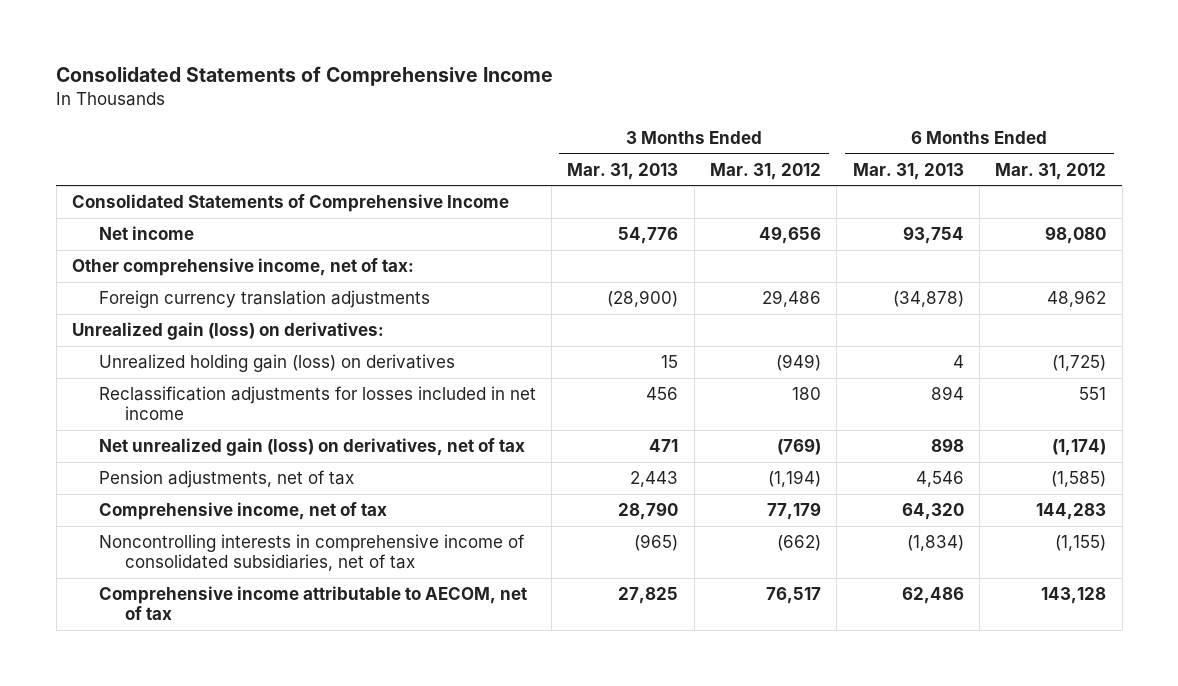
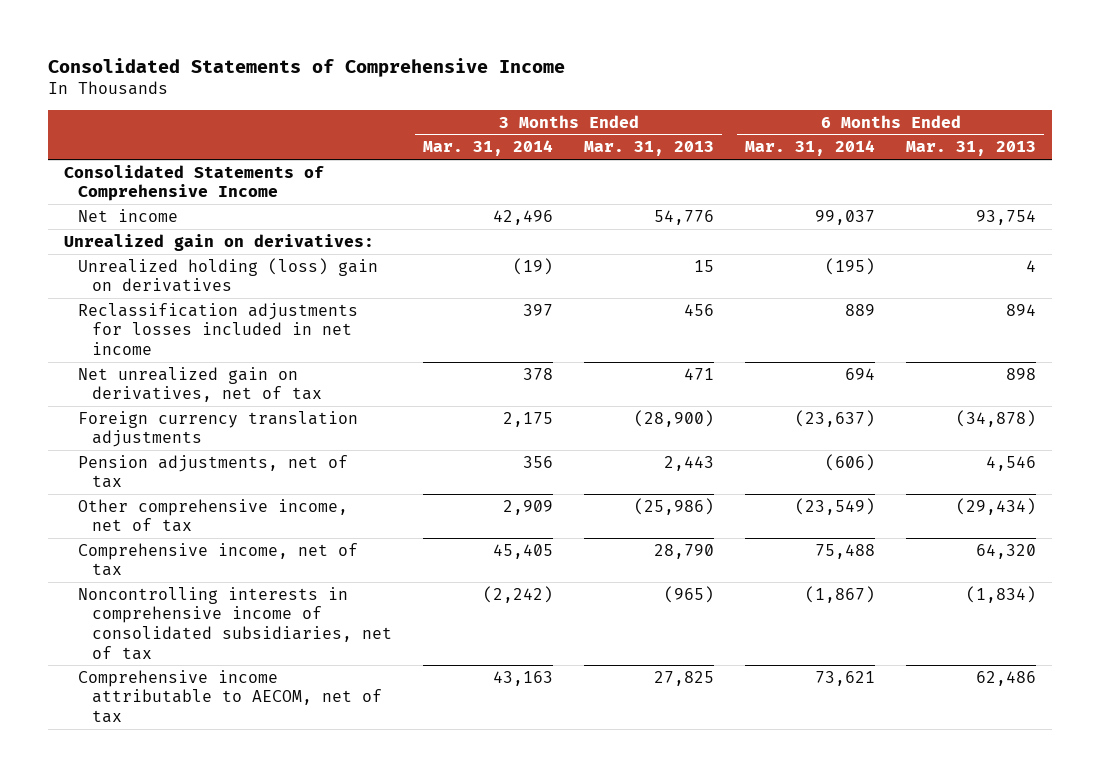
[709,162,821,180] Mar. 31, 2012 -> none
[995,162,1107,180] Mar. 31, 2012 -> none
none -> [423,140,554,157] Mar. 31, 2014
none -> [745,140,876,157] Mar. 31, 2014
[72,257,415,276] Other comprehensive income, net of tax: -> none
[72,321,385,340] Unrealized gain (loss) on derivatives: -> [63,233,374,251] Unrealized gain on derivatives:
[98,353,455,372] Unrealized holding gain (loss) on derivatives -> [77,257,378,293] Unrealized holding (loss) gain on derivatives
[98,437,525,456] Net unrealized gain (loss) on derivatives, net of tax -> [77,366,323,403] Net unrealized gain on derivatives, net of tax
[98,289,430,308] Foreign currency translation adjustments -> [77,410,358,448] Foreign currency translation adjustments
none -> [77,498,348,533] Other comprehensive income, net of tax

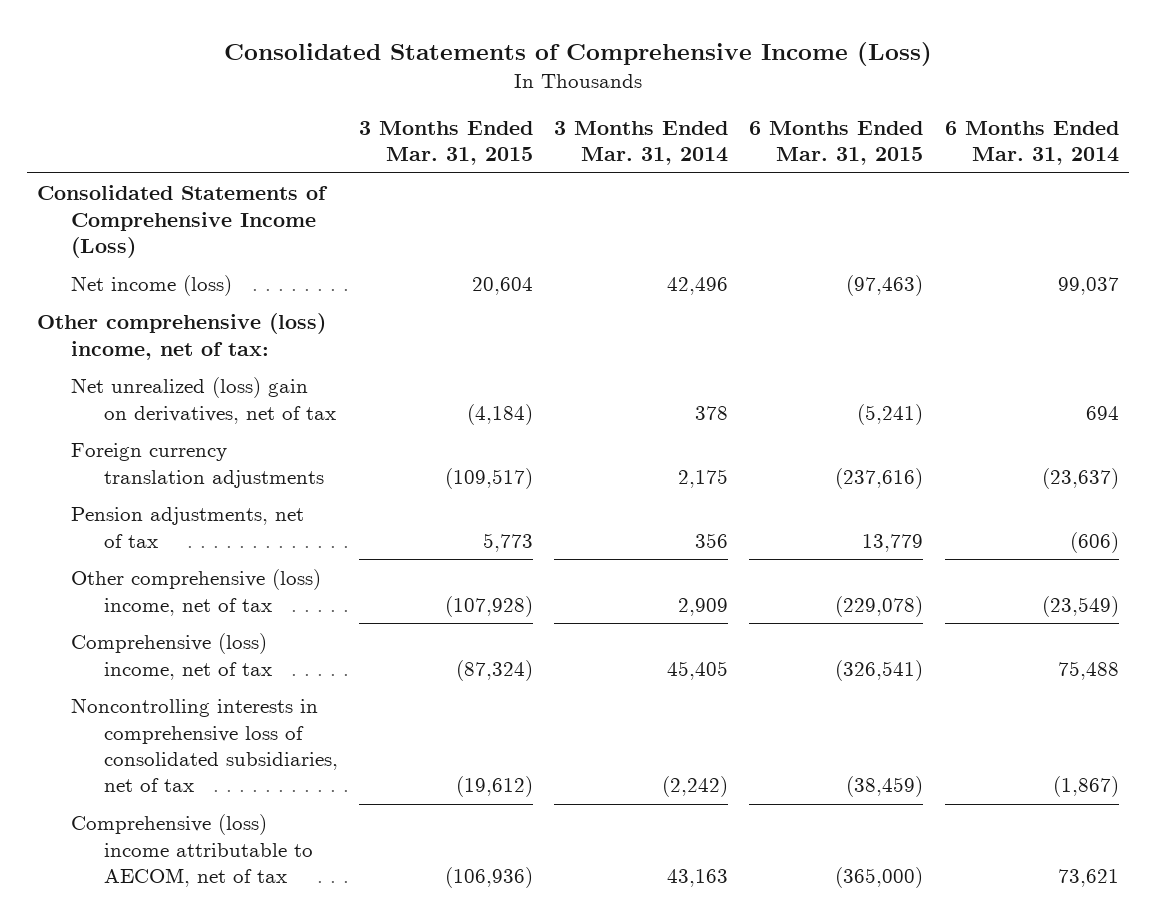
[48,57,566,77] Consolidated Statements of Comprehensive Income -> [224,41,933,66] Consolidated Statements of Comprehensive Income (Loss)
[584,141,715,157] Mar. 31, 2013 -> none
[906,141,1037,157] Mar. 31, 2013 -> none
none -> [359,120,534,166] 3 Months Ended Mar. 31, 2015
none -> [749,120,924,166] 6 Months Ended Mar. 31, 2015
[63,233,374,251] Unrealized gain on derivatives: -> none
[77,257,378,293] Unrealized holding (loss) gain on derivatives -> none
[77,302,358,355] Reclassification adjustments for losses included in net income -> none
[63,164,324,202] Consolidated Statements of Comprehensive Income -> [37,185,329,258] Consolidated Statements of Comprehensive Income (Loss)
[77,208,178,222] Net income -> [70,275,232,297] Net income (loss)
none -> [37,313,327,360] Other comprehensive (loss) income, net of tax:
[77,366,323,403] Net unrealized gain on derivatives, net of tax -> [70,377,337,424] Net unrealized (loss) gain on derivatives, net of tax
[77,498,348,533] Other comprehensive income, net of tax -> [70,569,321,616] Other comprehensive (loss) income, net of tax
[77,542,358,577] Comprehensive income, net of tax -> [70,633,273,680] Comprehensive (loss) income, net of tax
[77,586,393,660] Noncontrolling interests in comprehensive income of consolidated subsidiaries, net of tax -> [70,698,339,793] Noncontrolling interests in comprehensive loss of consolidated subsidiaries, net of tax
[77,669,383,723] Comprehensive income attributable to AECOM, net of tax -> [70,814,314,887] Comprehensive (loss) income attributable to AECOM, net of tax

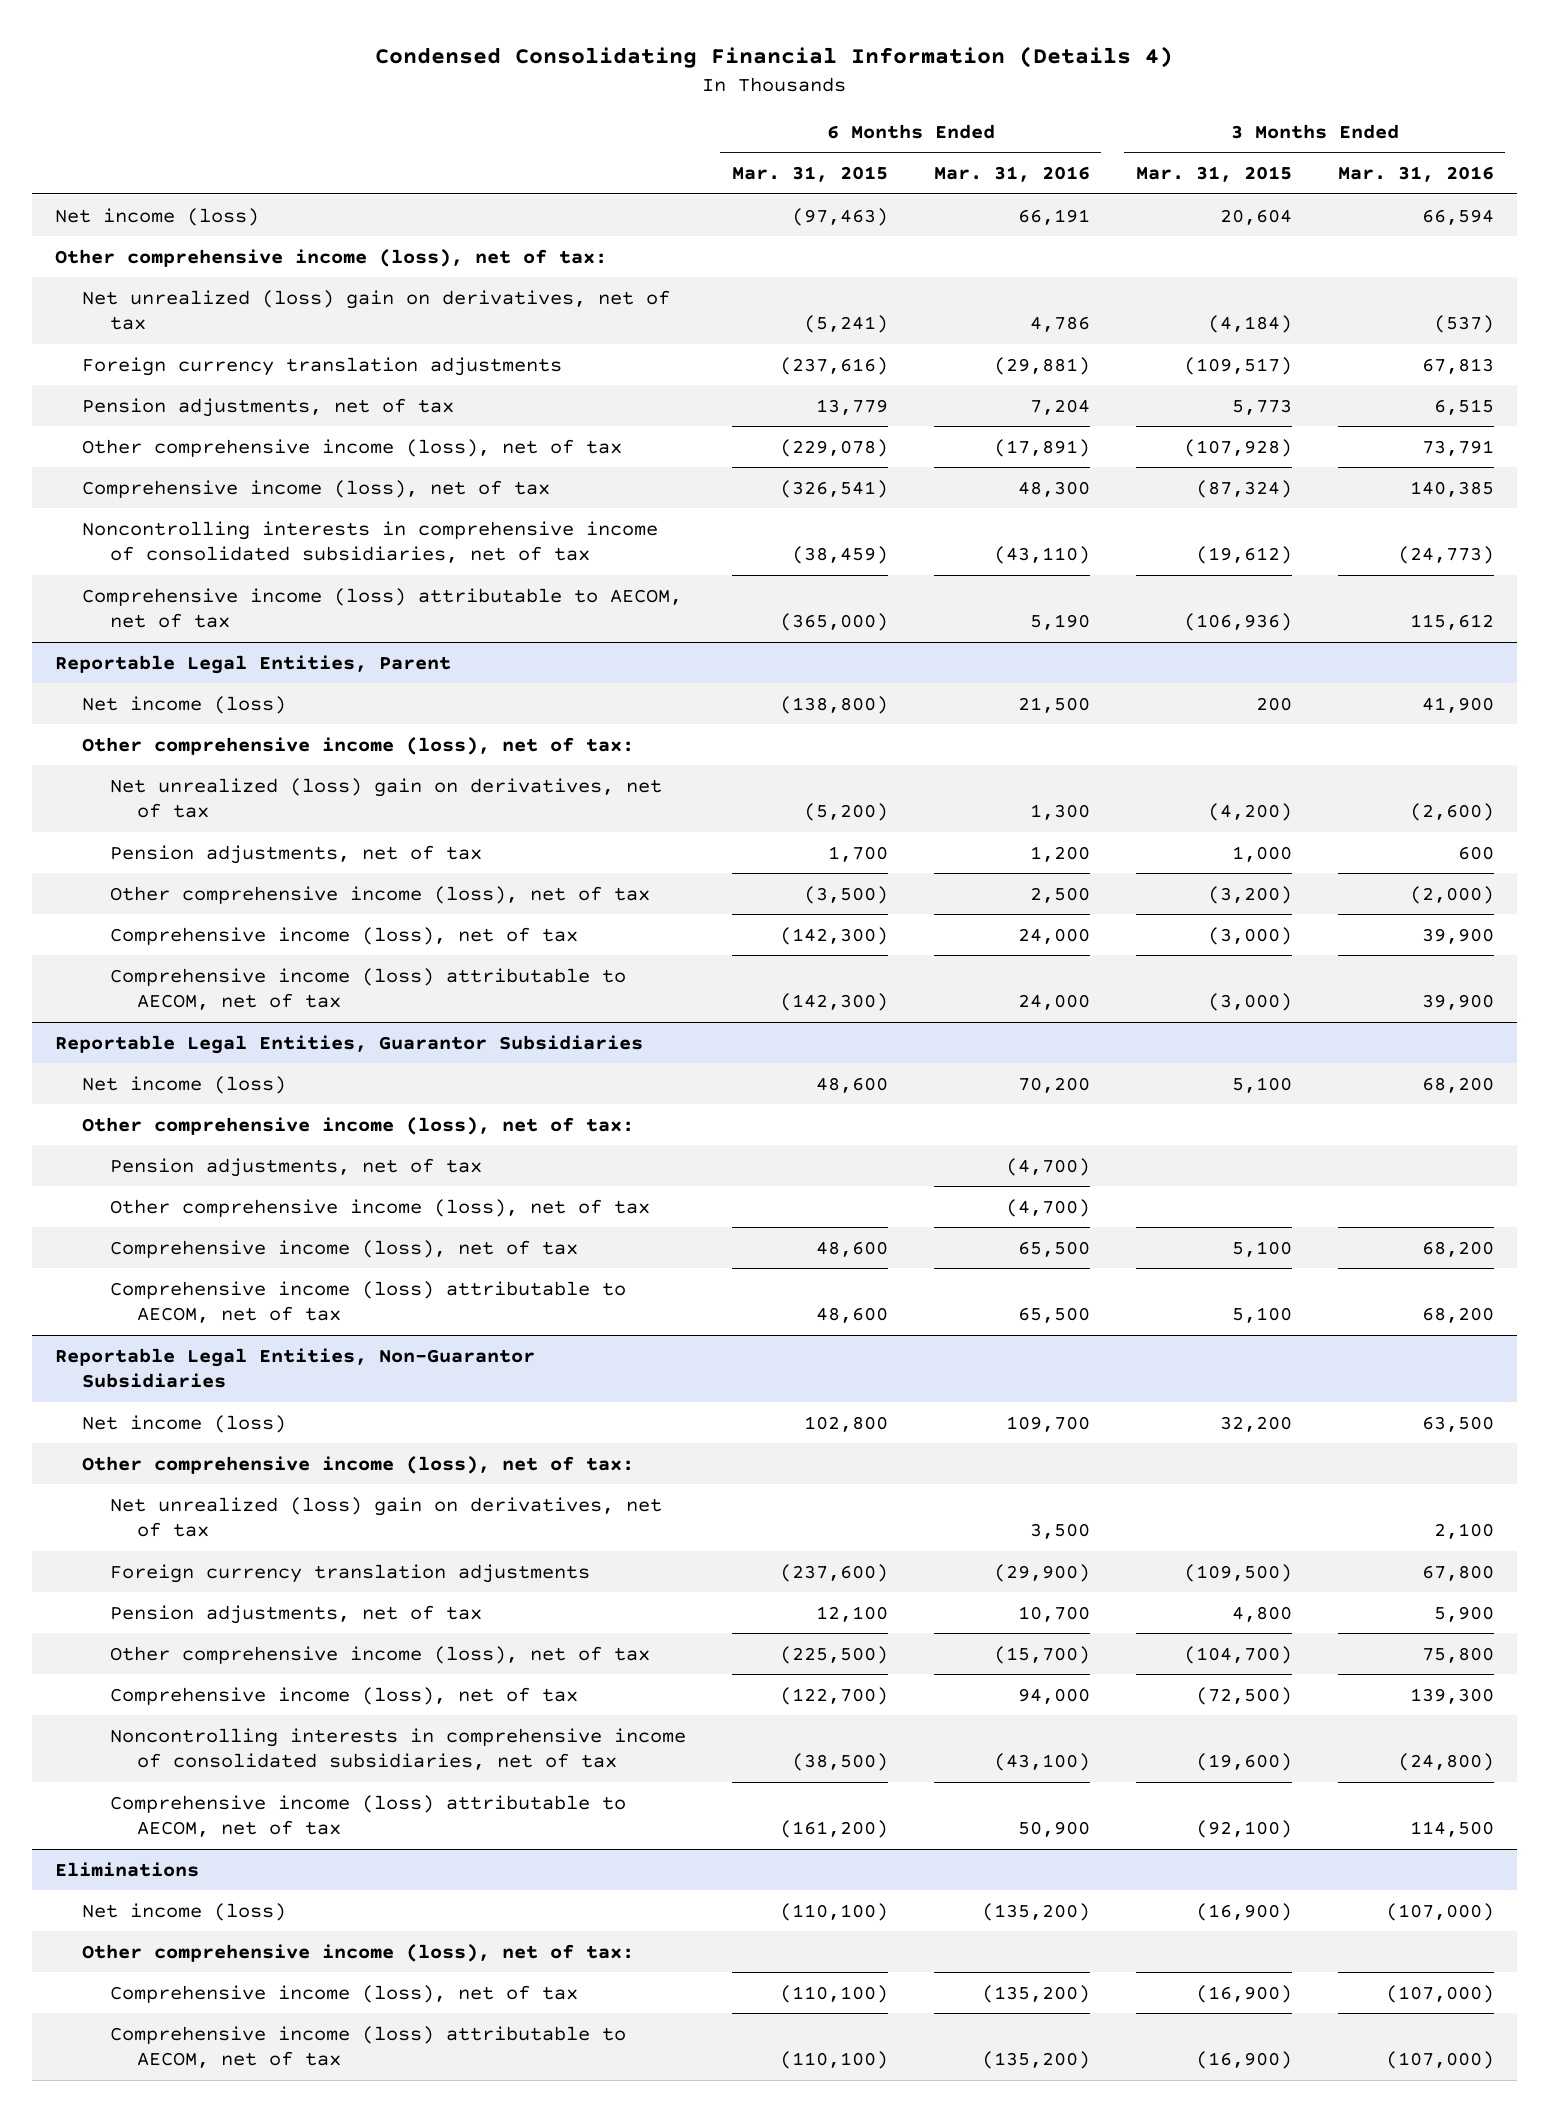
[224,41,933,66] Consolidated Statements of Comprehensive Income (Loss) -> [375,46,1174,69] Condensed Consolidating Financial Information (Details 4)
[554,120,729,166] 3 Months Ended Mar. 31, 2014 -> none
[944,120,1119,166] 6 Months Ended Mar. 31, 2014 -> none
none -> [933,166,1090,183] Mar. 31, 2016
none -> [1337,166,1494,183] Mar. 31, 2016
[37,185,329,258] Consolidated Statements of Comprehensive Income (Loss) -> none
[37,313,327,360] Other comprehensive (loss) income, net of tax: -> [54,248,607,267] Other comprehensive income (loss), net of tax:
[70,569,321,616] Other comprehensive (loss) income, net of tax -> [82,438,623,457] Other comprehensive income (loss), net of tax
[70,633,273,680] Comprehensive (loss) income, net of tax -> [82,479,551,498] Comprehensive income (loss), net of tax
[70,698,339,793] Noncontrolling interests in comprehensive loss of consolidated subsidiaries, net of tax -> [82,520,659,564] Noncontrolling interests in comprehensive income of consolidated subsidiaries, net of tax
[70,814,314,887] Comprehensive (loss) income attributable to AECOM, net of tax -> [82,587,683,629] Comprehensive income (loss) attributable to AECOM, net of tax
none -> [54,654,451,674] Reportable Legal Entities, Parent
none -> [82,695,287,714] Net income (loss)
none -> [82,736,635,755] Other comprehensive income (loss), net of tax:
none -> [109,777,662,819] Net unrealized (loss) gain on derivatives, net of tax
none -> [109,844,482,864] Pension adjustments, net of tax
none -> [109,885,650,904] Other comprehensive income (loss), net of tax
none -> [109,926,578,945] Comprehensive income (loss), net of tax
none -> [109,967,626,1011] Comprehensive income (loss) attributable to AECOM, net of tax
none -> [54,1034,643,1054] Reportable Legal Entities, Guarantor Subsidiaries
none -> [82,1075,287,1094] Net income (loss)
none -> [82,1116,635,1135] Other comprehensive income (loss), net of tax:
none -> [109,1157,482,1177] Pension adjustments, net of tax
none -> [109,1198,650,1217] Other comprehensive income (loss), net of tax
none -> [109,1239,578,1258] Comprehensive income (loss), net of tax
none -> [109,1280,626,1324] Comprehensive income (loss) attributable to AECOM, net of tax
none -> [54,1347,535,1389] Reportable Legal Entities, Non-Guarantor Subsidiaries
none -> [82,1414,287,1433] Net income (loss)
none -> [82,1455,635,1474] Other comprehensive income (loss), net of tax:
none -> [109,1496,662,1538] Net unrealized (loss) gain on derivatives, net of tax
none -> [109,1563,590,1583] Foreign currency translation adjustments
none -> [109,1604,482,1624] Pension adjustments, net of tax
none -> [109,1645,650,1664] Other comprehensive income (loss), net of tax
none -> [109,1686,578,1705] Comprehensive income (loss), net of tax
none -> [109,1727,686,1771] Noncontrolling interests in comprehensive income of consolidated subsidiaries, net of tax
none -> [109,1794,626,1838] Comprehensive income (loss) attributable to AECOM, net of tax
none -> [54,1861,199,1877] Eliminations
none -> [82,1902,287,1921] Net income (loss)
none -> [82,1943,635,1962] Other comprehensive income (loss), net of tax:
none -> [109,1984,578,2003] Comprehensive income (loss), net of tax
none -> [109,2025,626,2069] Comprehensive income (loss) attributable to AECOM, net of tax

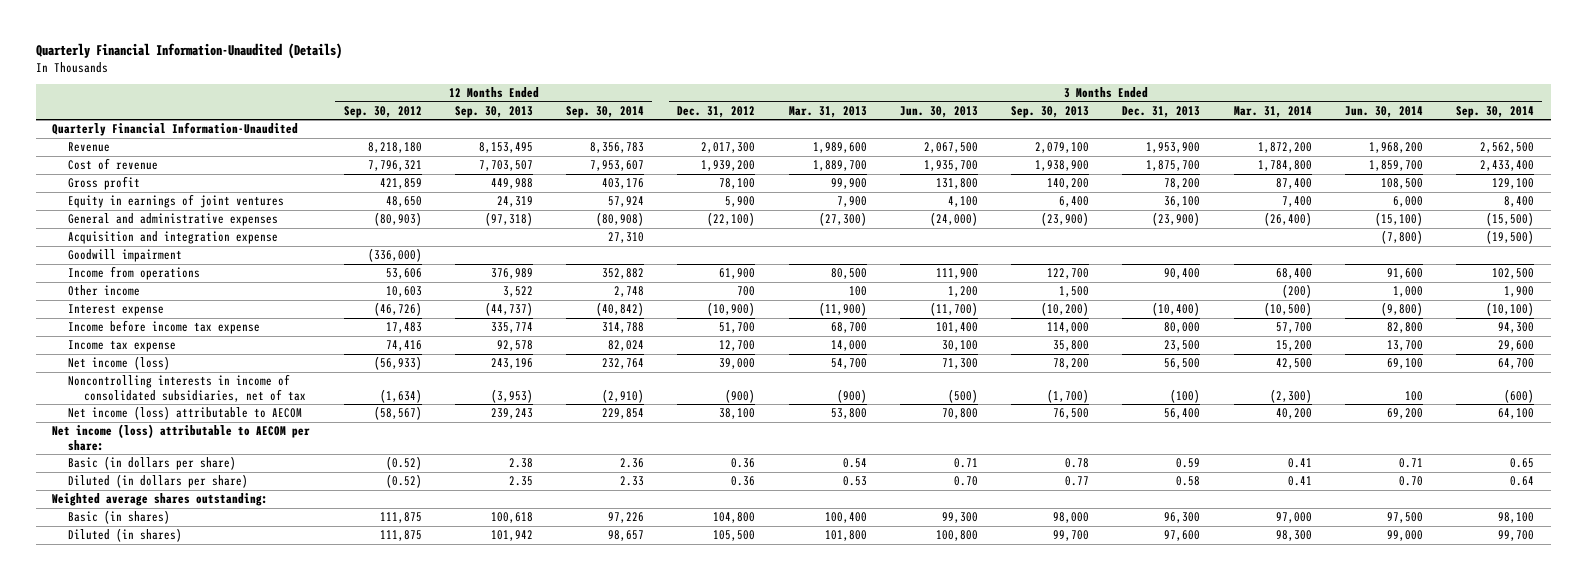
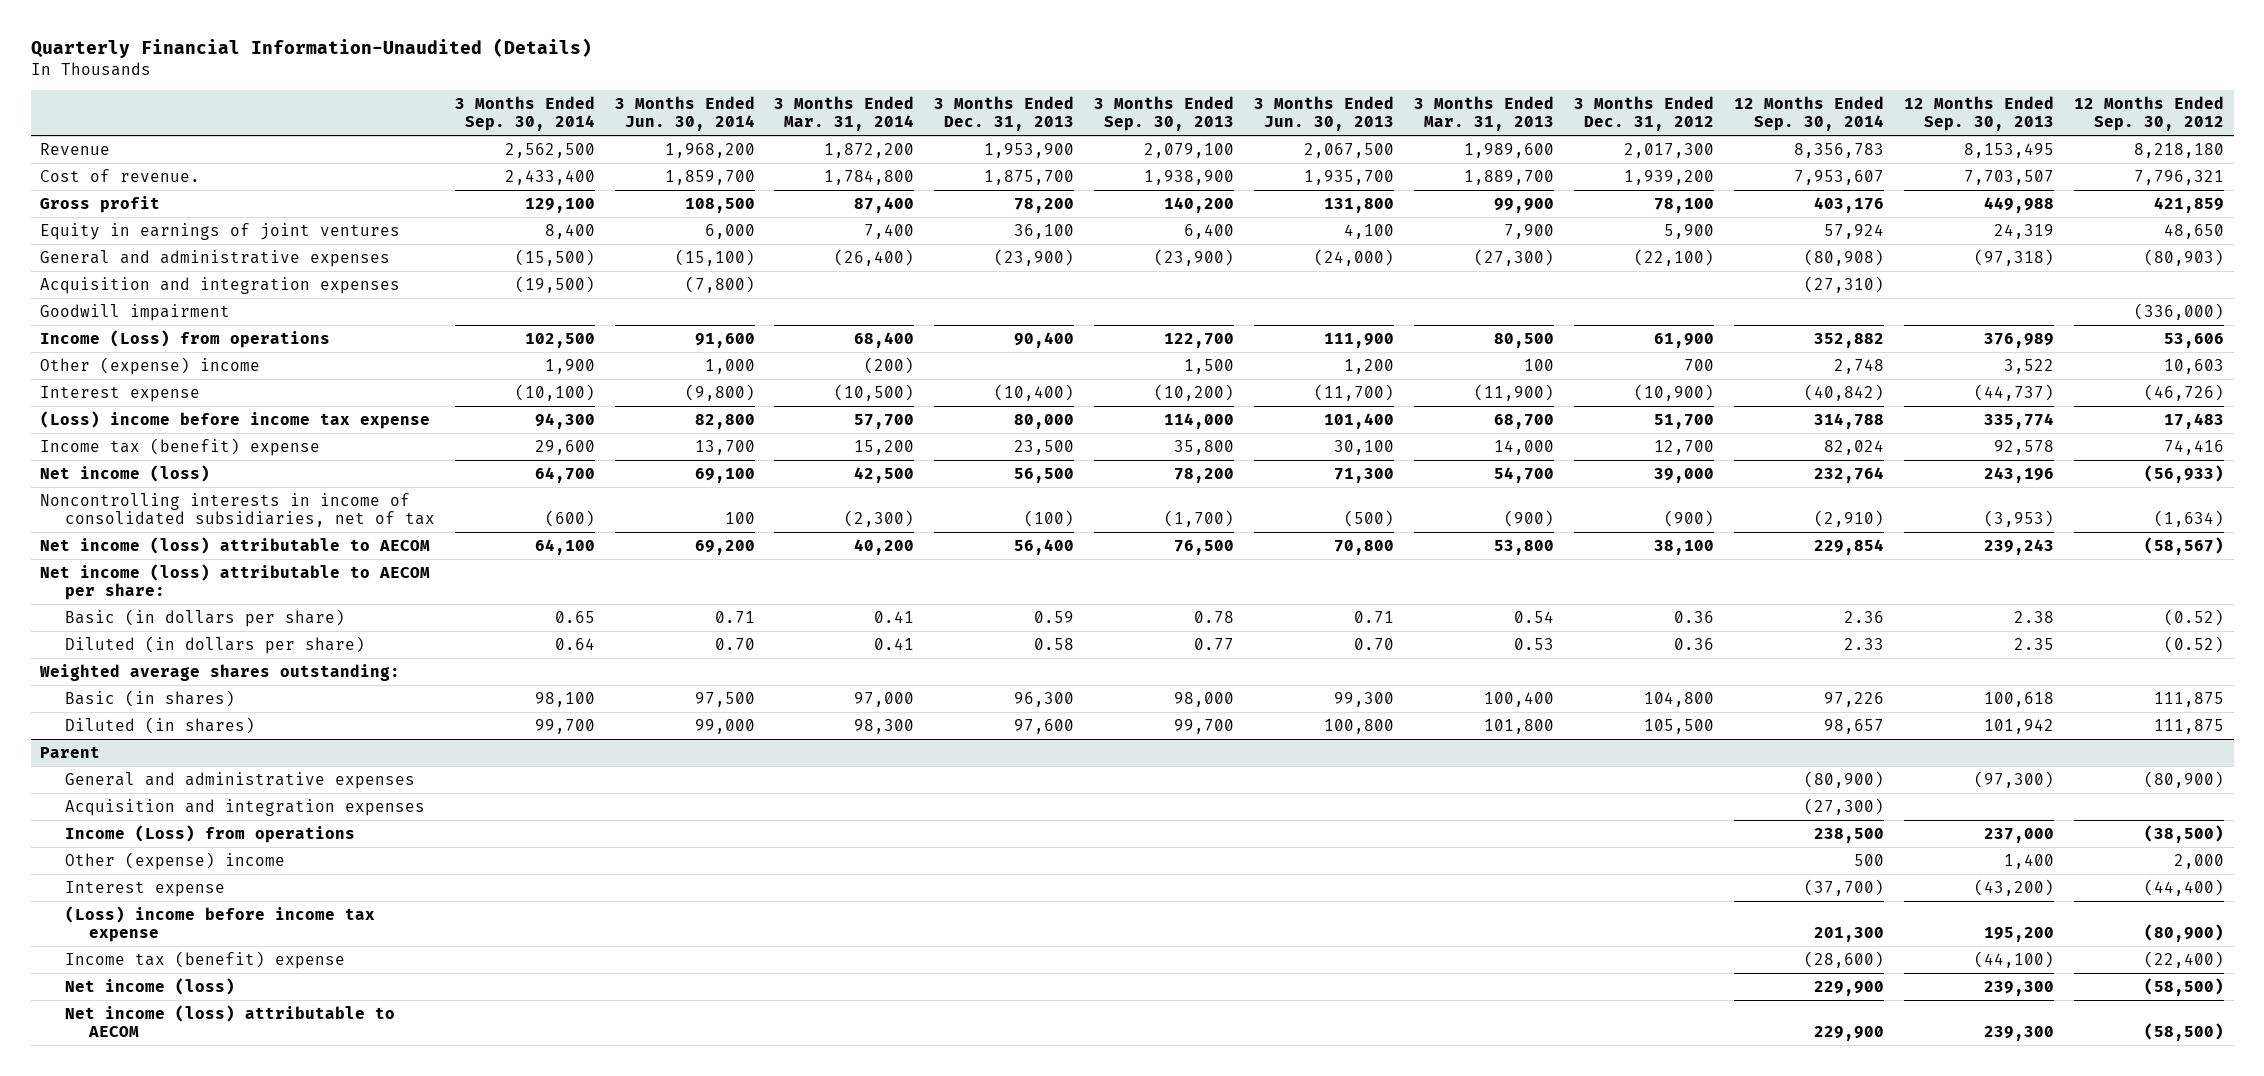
[52,122,299,137] Quarterly Financial Information-Unaudited -> none
[68,158,159,171] Cost of revenue -> [40,168,201,182] Cost of revenue.
[68,231,279,245] Acquisition and integration expense -> [40,276,401,294] Acquisition and integration expenses
[608,232,645,244] 27,310 -> [1803,275,1884,293] (27,310)
[68,266,201,281] Income from operations -> [40,329,331,348] Income (Loss) from operations
[68,285,141,297] Other income -> [40,356,261,375] Other (expense) income
[68,320,261,335] Income before income tax expense -> [40,410,431,429] (Loss) income before income tax expense
[68,340,177,353] Income tax expense -> [40,437,321,456] Income tax (benefit) expense
none -> [40,745,101,758] Parent
none -> [64,771,415,789] General and administrative expenses
none -> [64,798,425,816] Acquisition and integration expenses
none -> [64,824,355,843] Income (Loss) from operations
none -> [64,851,285,870] Other (expense) income
none -> [64,880,225,897] Interest expense
none -> [64,905,375,942] (Loss) income before income tax expense
none -> [64,950,345,969] Income tax (benefit) expense
none -> [64,977,235,995] Net income (loss)
none -> [64,1004,395,1037] Net income (loss) attributable to AECOM

